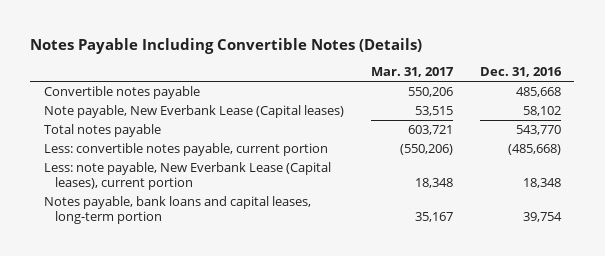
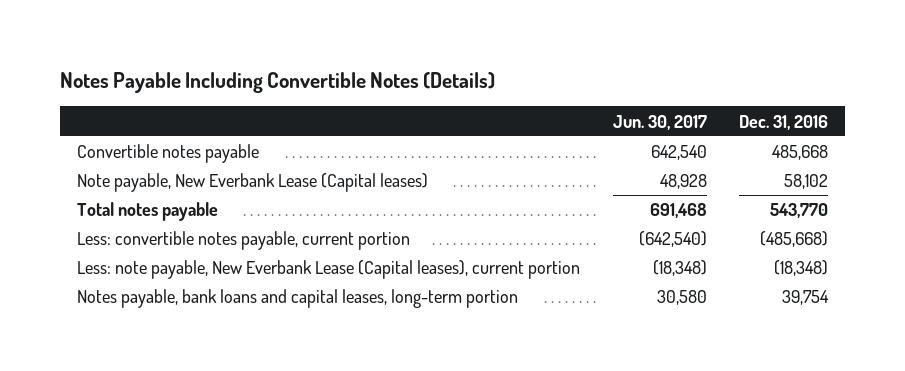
[370,67,454,78] Mar. 31, 2017 -> none
none -> [612,114,707,130] Jun. 30, 2017
[522,178,561,189] 18,348 -> [774,260,829,277] (18,348)

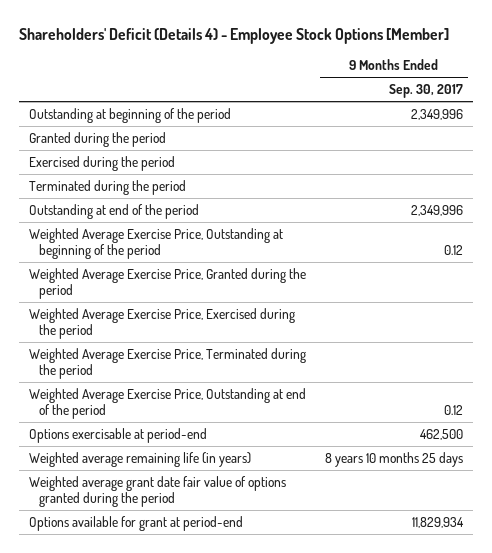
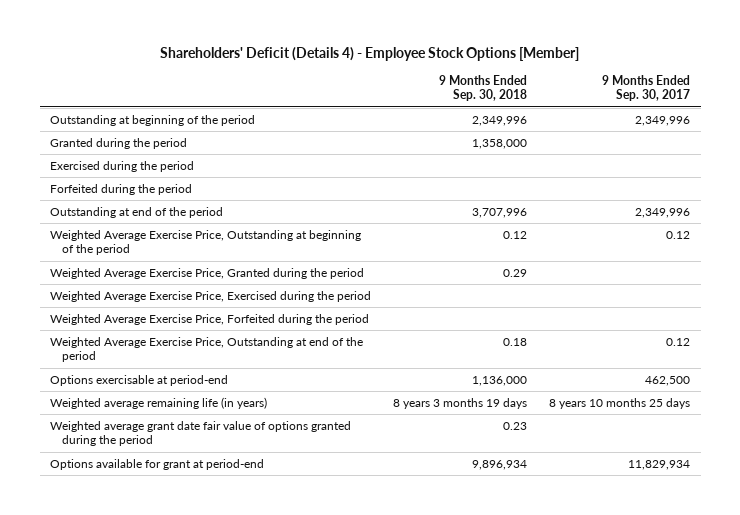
none -> [439,74,528,102] 9 Months Ended Sep. 30, 2018
[28,179,186,195] Terminated during the period -> [50,183,193,195] Forfeited during the period
[28,347,306,379] Weighted Average Exercise Price, Terminated during the period -> [50,313,370,325] Weighted Average Exercise Price, Forfeited during the period

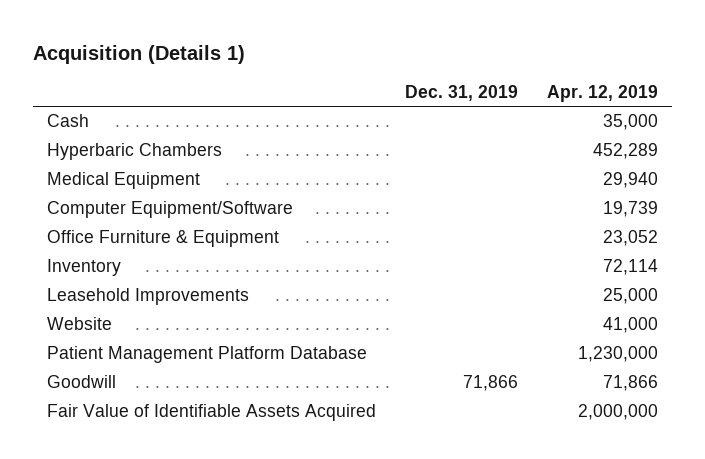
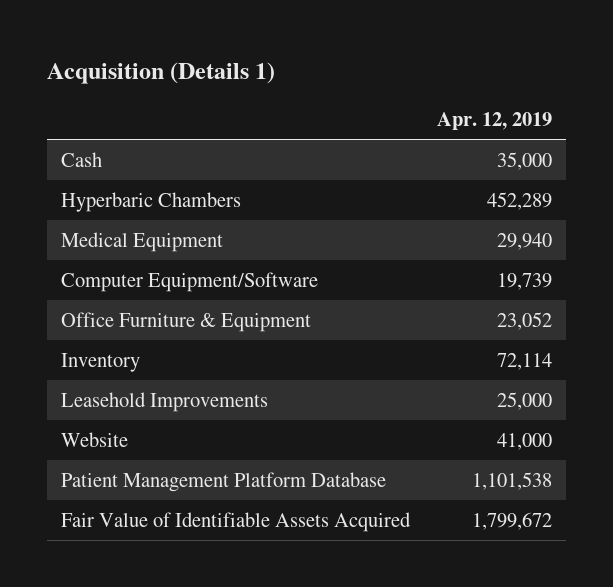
[404,84,518,101] Dec. 31, 2019 -> none
[46,375,116,389] Goodwill -> none
[577,346,658,363] 1,230,000 -> [472,471,553,490] 1,101,538
[577,404,658,421] 2,000,000 -> [472,511,553,530] 1,799,672

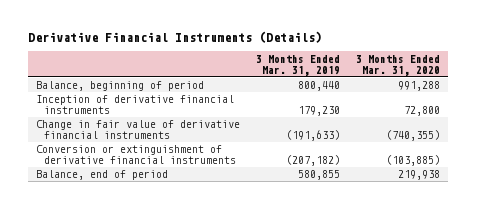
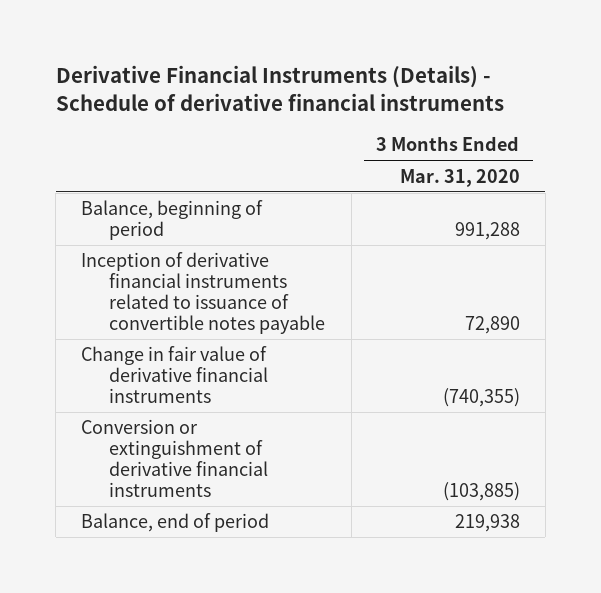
[28,31,323,44] Derivative Financial Instruments (Details) -> [55,65,504,112] Derivative Financial Instruments (Details) - Schedule of derivative financial instruments
[256,54,341,76] 3 Months Ended Mar. 31, 2019 -> none
[36,95,235,115] Inception of derivative financial instruments -> [81,252,326,335] Inception of derivative financial instruments related to issuance of convertible notes payable
[404,106,441,117] 72,800 -> [464,316,520,335] 72,890

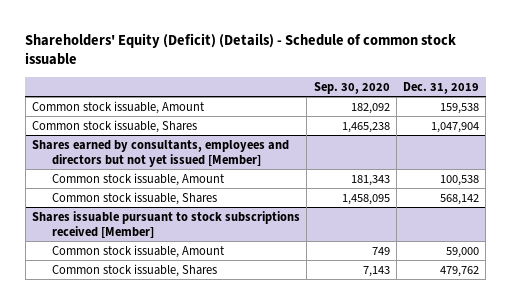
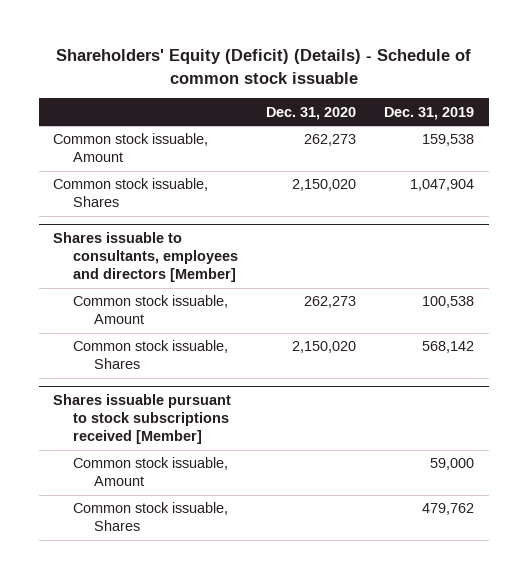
[313,81,390,94] Sep. 30, 2020 -> none
none -> [266,106,357,120] Dec. 31, 2020
[32,139,290,167] Shares earned by consultants, employees and directors but not yet issued [Member] -> [52,232,239,283] Shares issuable to consultants, employees and directors [Member]

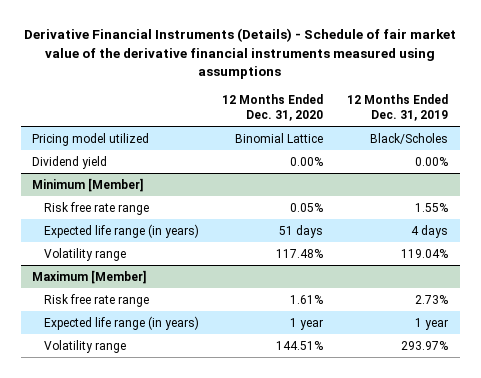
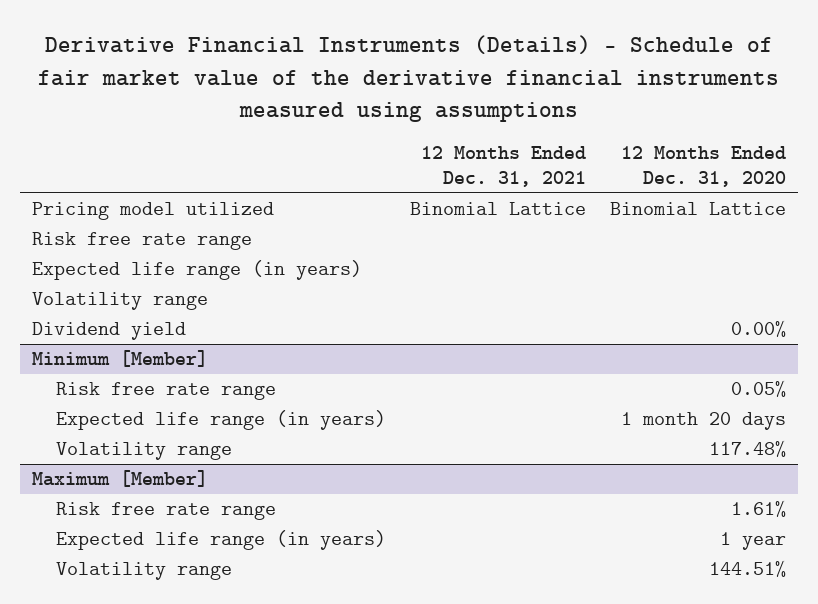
[347,93,449,121] 12 Months Ended Dec. 31, 2019 -> none
none -> [421,146,587,188] 12 Months Ended Dec. 31, 2021
none -> [31,232,252,251] Risk free rate range
none -> [31,260,362,281] Expected life range (in years)
none -> [31,292,208,311] Volatility range
[279,224,324,238] 51 days -> [621,412,787,431] 1 month 20 days

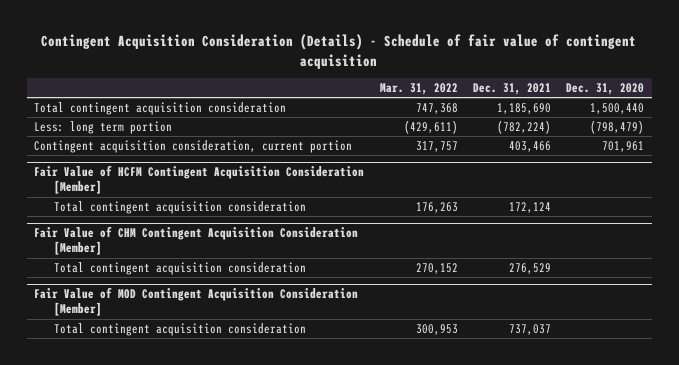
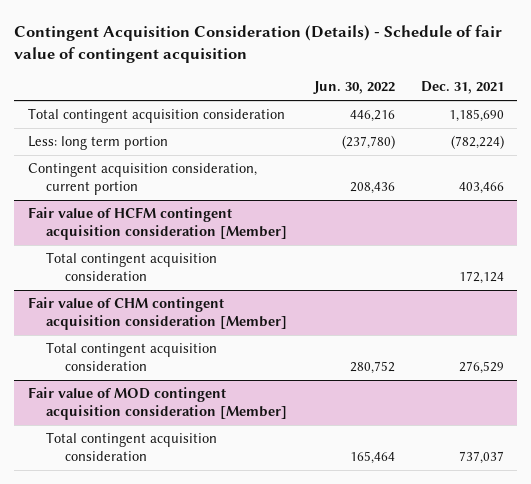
[379,83,458,96] Mar. 31, 2022 -> none
[566,83,645,96] Dec. 31, 2020 -> none
none -> [312,81,395,95] Jun. 30, 2022
[34,165,365,195] Fair Value of HCFM Contingent Acquisition Consideration [Member] -> [27,207,288,240] Fair value of HCFM contingent acquisition consideration [Member]
[34,226,359,256] Fair Value of CHM Contingent Acquisition Consideration [Member] -> [27,297,288,330] Fair value of CHM contingent acquisition consideration [Member]
[34,287,359,317] Fair Value of MOD Contingent Acquisition Consideration [Member] -> [27,387,288,420] Fair value of MOD contingent acquisition consideration [Member]

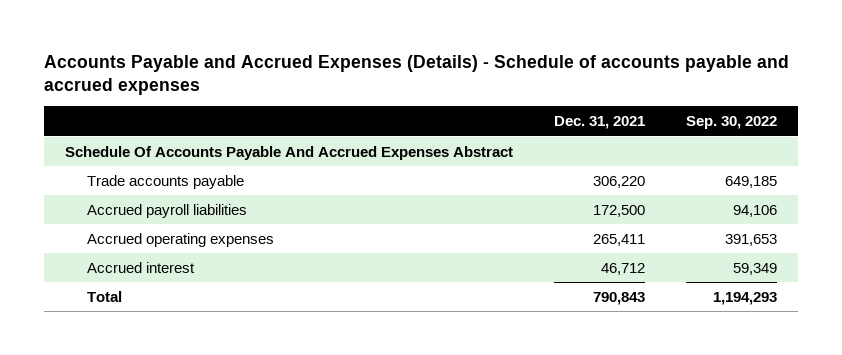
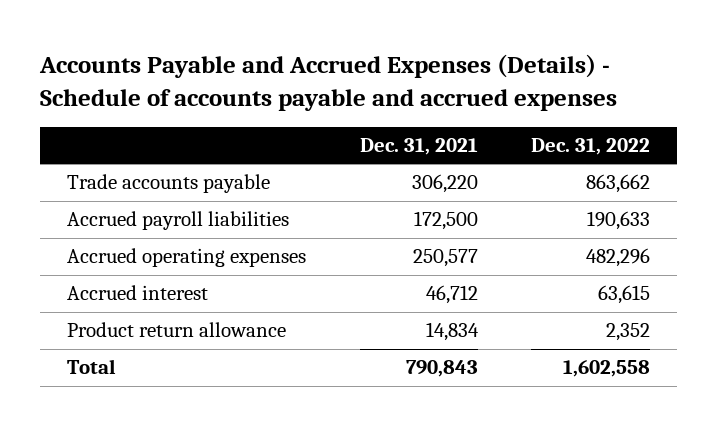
[686,116,778,130] Sep. 30, 2022 -> none
none -> [531,138,651,156] Dec. 31, 2022
[64,145,513,160] Schedule Of Accounts Payable And Accrued Expenses Abstract -> none
[593,233,646,246] 265,411 -> [412,249,478,268] 250,577
none -> [66,322,286,338] Product return allowance

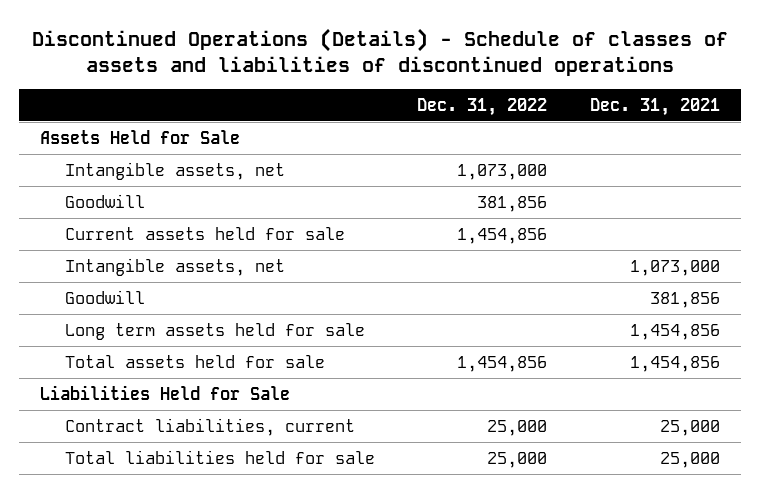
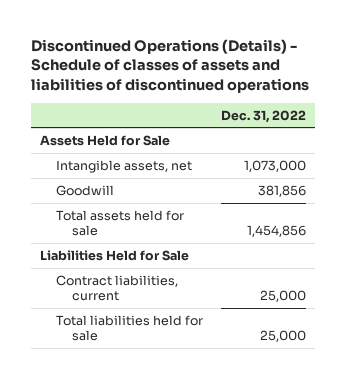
[589,98,720,117] Dec. 31, 2021 -> none
[64,226,345,240] Current assets held for sale -> none
[64,257,285,276] Intangible assets, net -> none
[64,289,145,304] Goodwill -> none
[64,322,365,340] Long term assets held for sale -> none

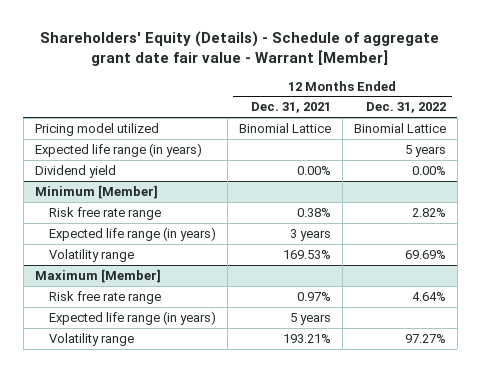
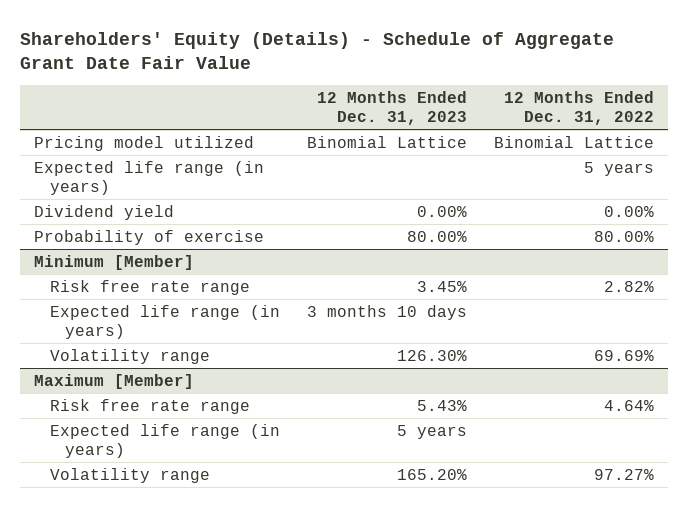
[40,31,440,67] Shareholders' Equity (Details) - Schedule of aggregate grant date fair value - Warrant [Member] -> [20,31,615,70] Shareholders' Equity (Details) - Schedule of Aggregate Grant Date Fair Value
[250,102,331,114] Dec. 31, 2021 -> none
none -> [316,91,467,126] 12 Months Ended Dec. 31, 2023
none -> [33,229,264,245] Probability of exercise

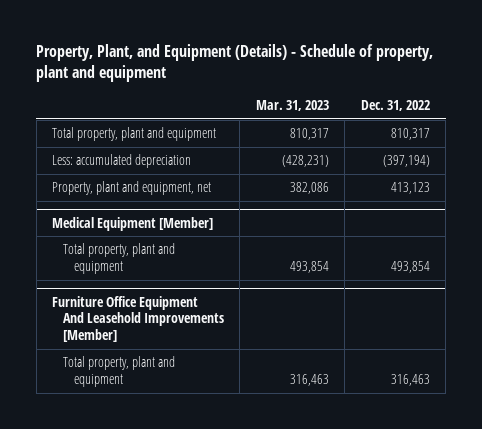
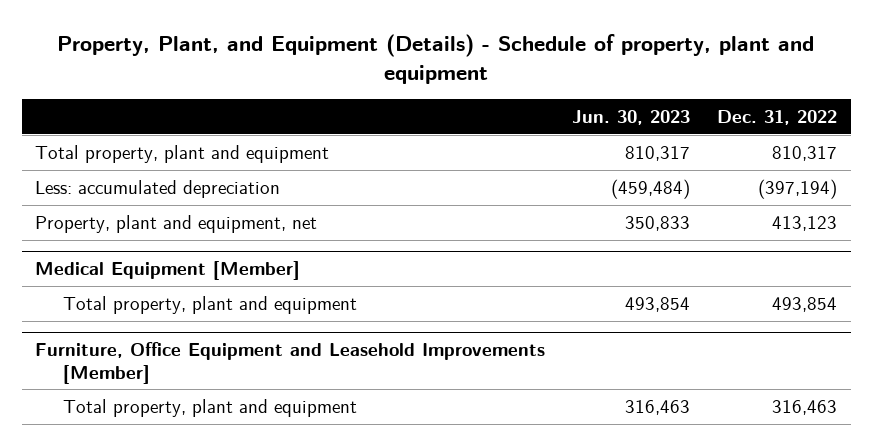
[255,100,329,112] Mar. 31, 2023 -> none
none -> [572,110,691,126] Jun. 30, 2023
[52,295,224,343] Furniture Office Equipment And Leasehold Improvements [Member] -> [35,342,546,384] Furniture, Office Equipment and Leasehold Improvements [Member]

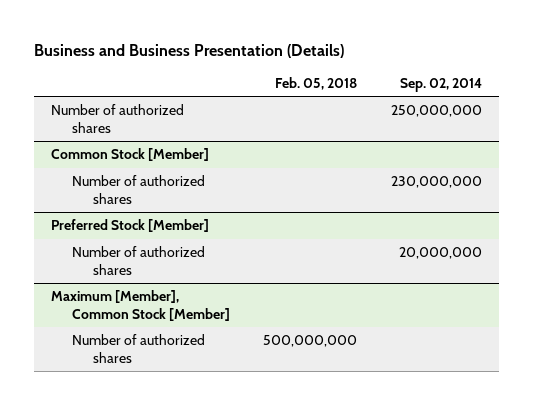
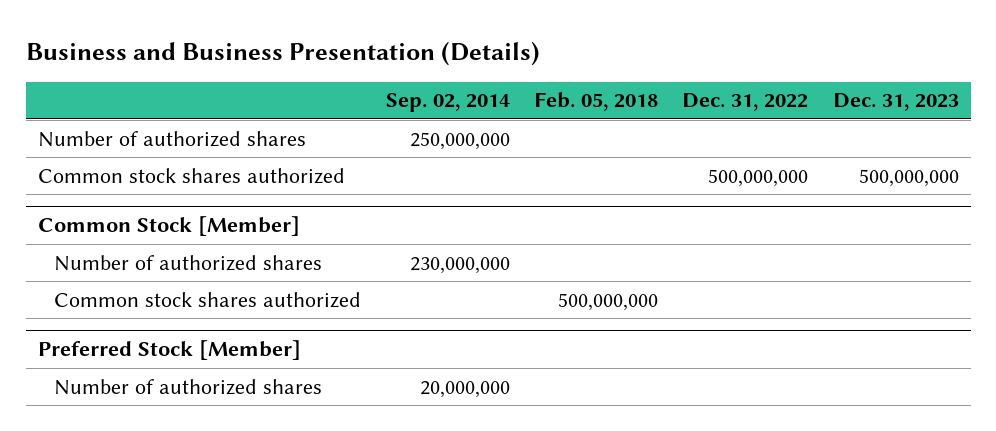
none -> [682,93,809,112] Dec. 31, 2022
none -> [832,93,959,112] Dec. 31, 2023
none -> [37,167,345,184] Common stock shares authorized
none -> [54,291,362,308] Common stock shares authorized
[50,290,231,321] Maximum [Member], Common Stock [Member] -> none
[72,334,206,363] Number of authorized shares -> none

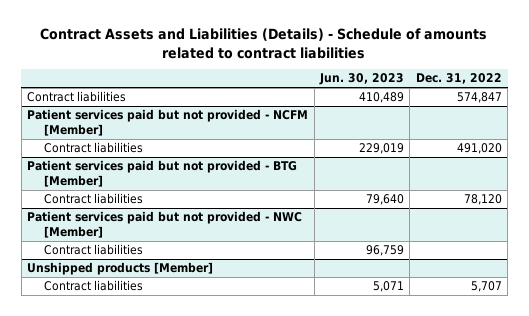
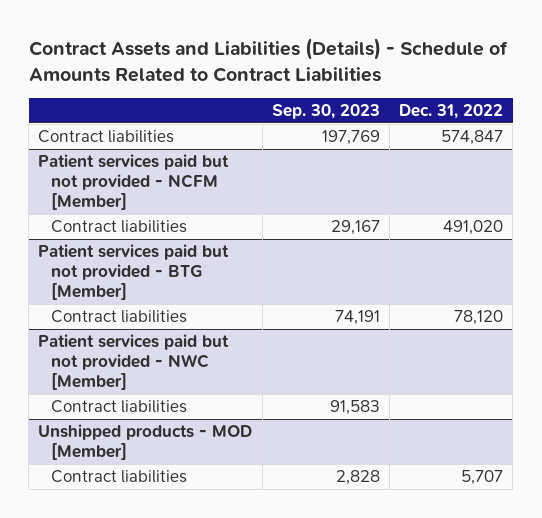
[40,28,488,59] Contract Assets and Liabilities (Details) - Schedule of amounts related to contract liabilities -> [28,37,508,83] Contract Assets and Liabilities (Details) - Schedule of Amounts Related to Contract Liabilities
[318,73,404,86] Jun. 30, 2023 -> none
none -> [271,103,380,119] Sep. 30, 2023
[27,262,214,276] Unshipped products [Member] -> [38,424,253,461] Unshipped products - MOD [Member]

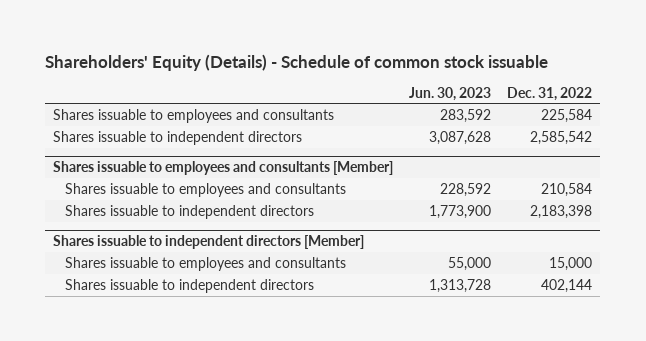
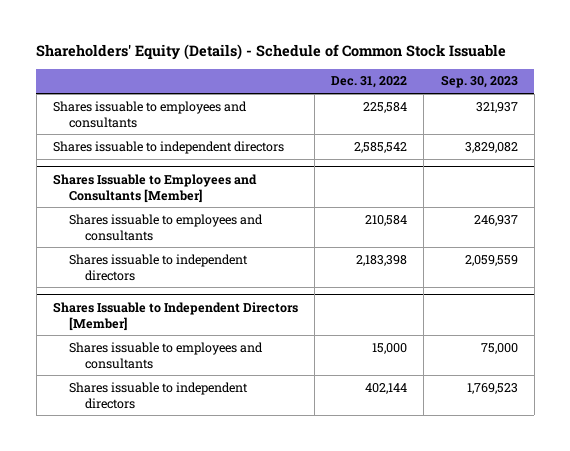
[45,53,549,71] Shareholders' Equity (Details) - Schedule of common stock issuable -> [36,43,507,60] Shareholders' Equity (Details) - Schedule of Common Stock Issuable
[409,86,492,101] Jun. 30, 2023 -> none
none -> [440,75,518,89] Sep. 30, 2023
[53,161,394,176] Shares issuable to employees and consultants [Member] -> [52,173,257,203] Shares Issuable to Employees and Consultants [Member]
[53,235,365,250] Shares issuable to independent directors [Member] -> [52,301,298,331] Shares Issuable to Independent Directors [Member]

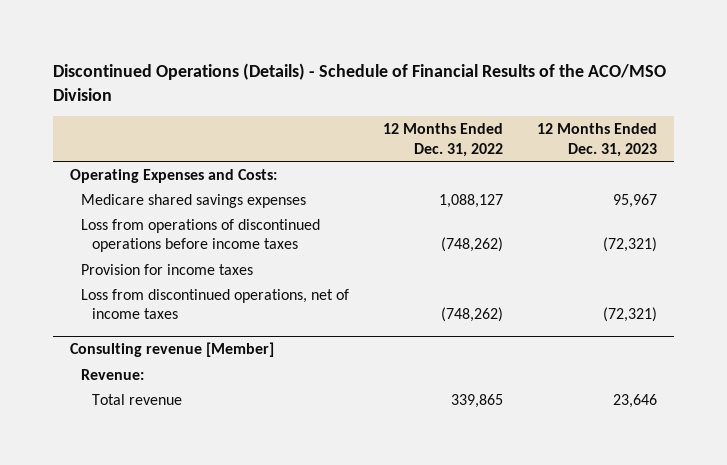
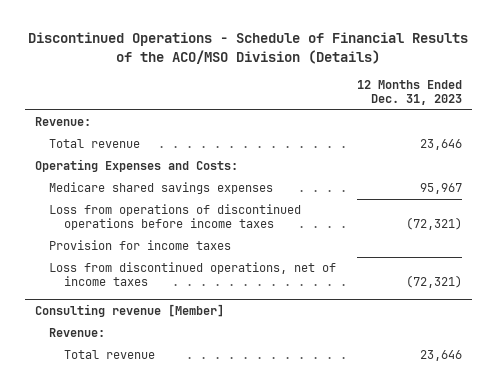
[52,62,666,101] Discontinued Operations (Details) - Schedule of Financial Results of the ACO/MSO Division -> [28,32,469,64] Discontinued Operations - Schedule of Financial Results of the ACO/MSO Division (Details)
[383,123,504,157] 12 Months Ended Dec. 31, 2022 -> none
none -> [34,117,91,127] Revenue:
none -> [49,139,141,149] Total revenue

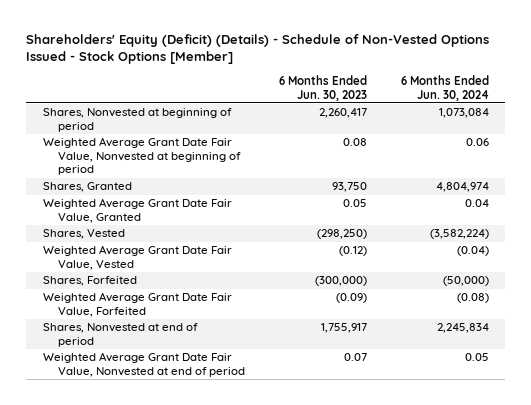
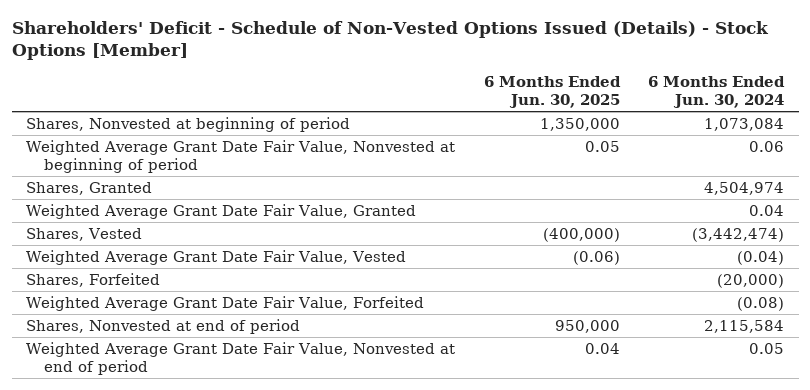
[25,33,489,65] Shareholders' Equity (Deficit) (Details) - Schedule of Non-Vested Options Issued - Stock Options [Member] -> [11,20,769,60] Shareholders' Deficit - Schedule of Non-Vested Options Issued (Details) - Stock Options [Member]
[278,75,367,101] 6 Months Ended Jun. 30, 2023 -> none
none -> [483,75,621,108] 6 Months Ended Jun. 30, 2025
[435,182,489,193] 4,804,974 -> [704,181,785,195] 4,504,974
[429,229,489,240] (3,582,224) -> [692,227,785,242] (3,442,474)
[442,276,489,287] (50,000) -> [717,273,785,288] (20,000)
[436,323,489,334] 2,245,834 -> [704,319,785,333] 2,115,584

